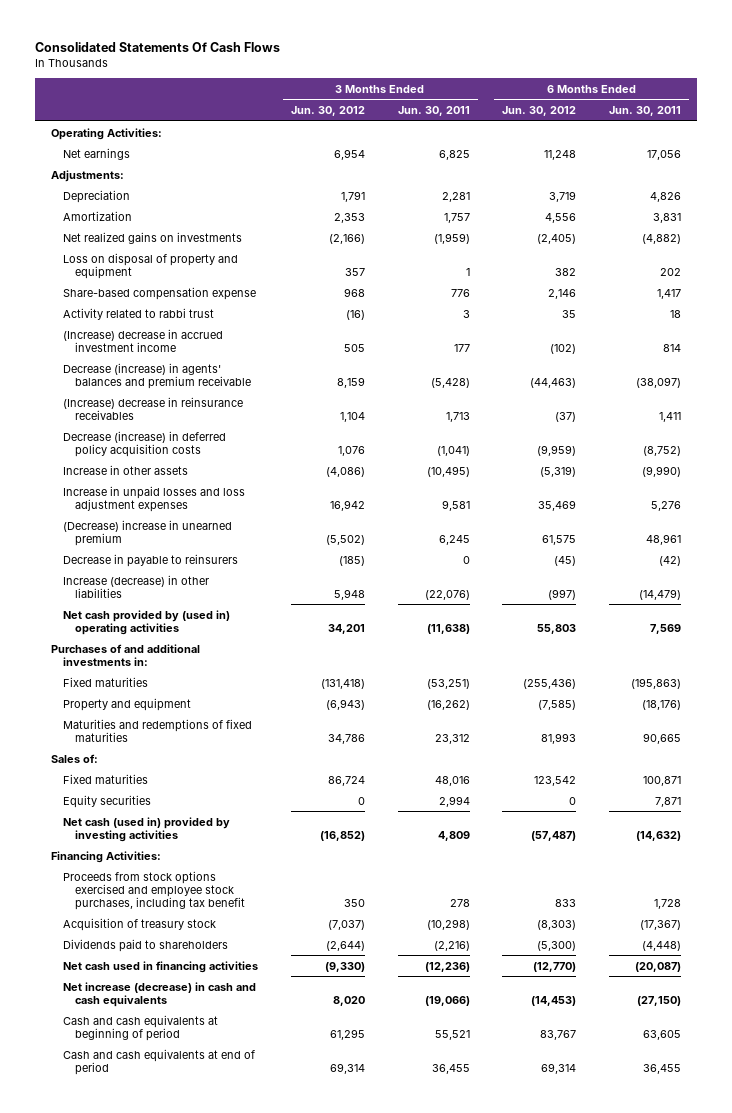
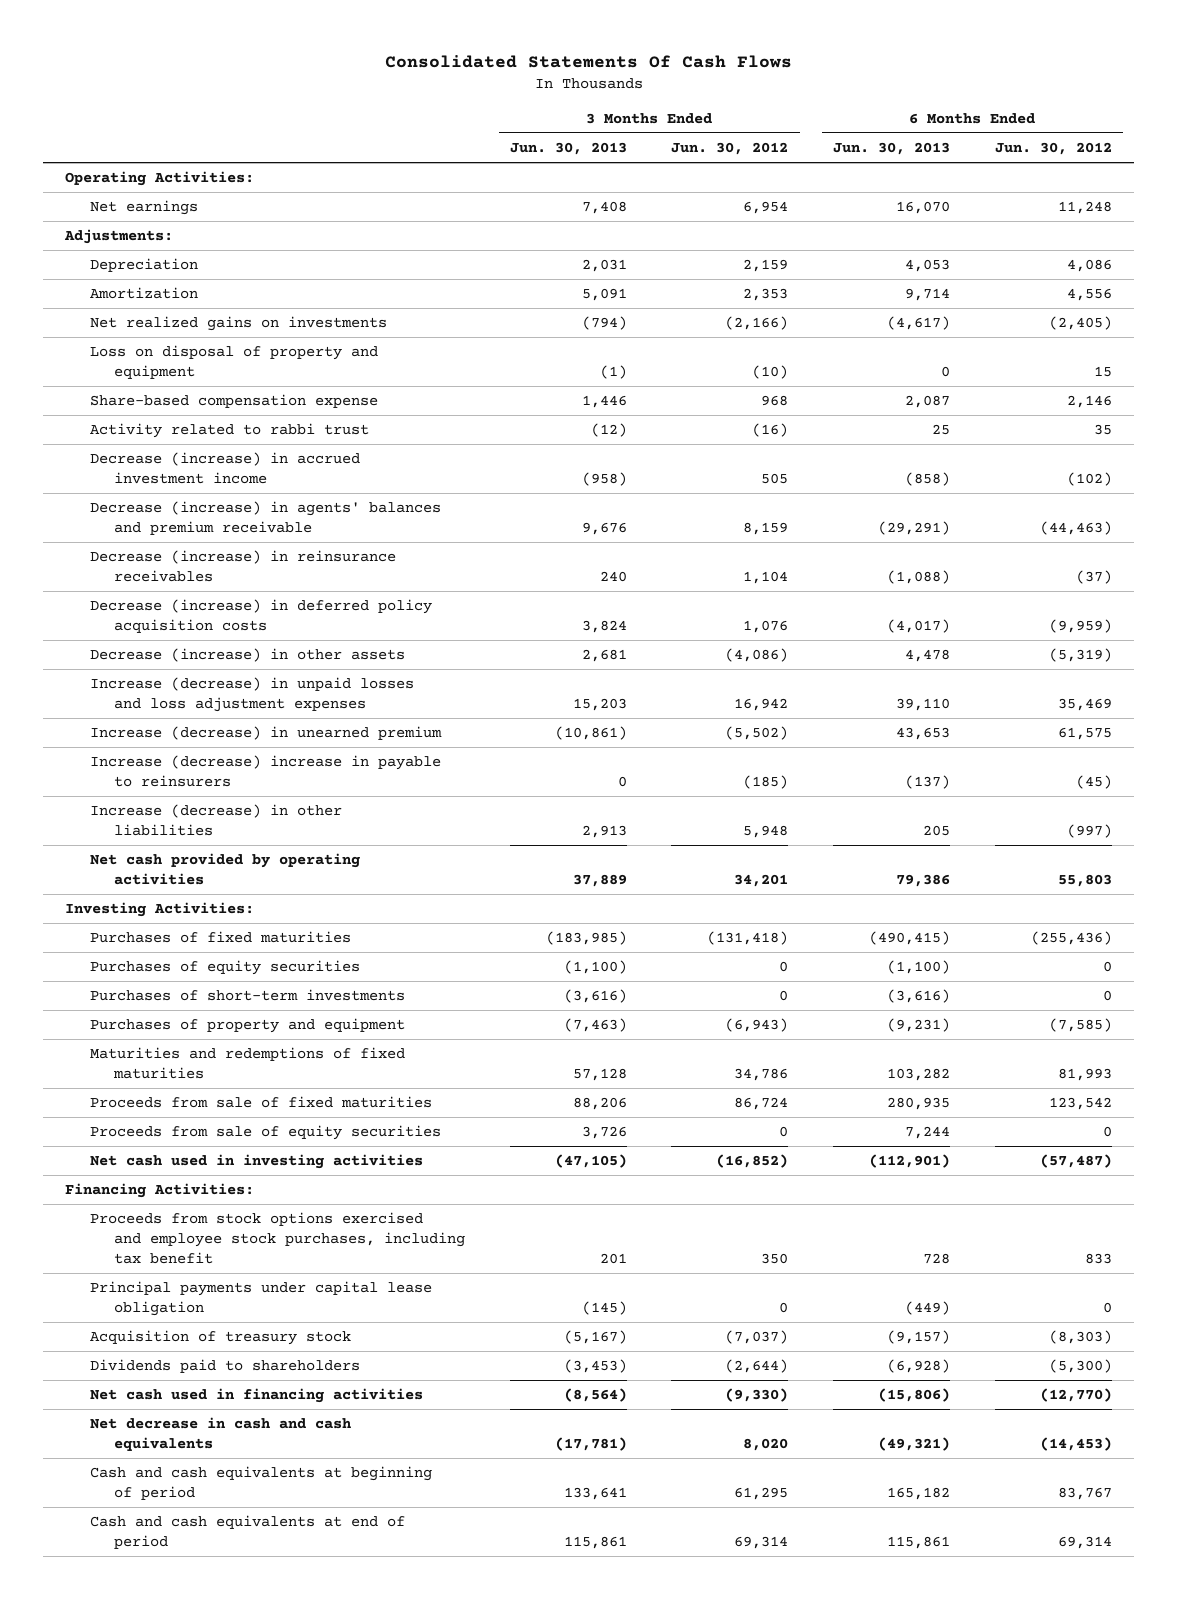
[397,105,470,116] Jun. 30, 2011 -> none
[608,105,681,116] Jun. 30, 2011 -> none
none -> [509,142,627,156] Jun. 30, 2013
none -> [833,142,951,156] Jun. 30, 2013
[341,190,366,202] 1,791 -> [743,259,789,273] 2,159
[549,190,577,202] 3,719 -> [1066,259,1112,273] 4,086
[345,267,366,276] 357 -> [752,364,789,379] (10)
[555,267,577,276] 382 -> [1093,365,1112,377] 15
[63,328,224,352] (Increase) decrease in accrued investment income -> [89,452,360,484] Decrease (increase) in accrued investment income
[63,396,244,420] (Increase) decrease in reinsurance receivables -> [89,550,396,582] Decrease (increase) in reinsurance receivables
[63,464,189,475] Increase in other assets -> [89,648,405,663] Decrease (increase) in other assets
[63,485,246,512] Increase in unpaid losses and loss adjustment expenses -> [89,677,414,712] Increase (decrease) in unpaid losses and loss adjustment expenses
[63,519,233,546] (Decrease) increase in unearned premium -> [89,726,442,741] Increase (decrease) in unearned premium
[63,553,239,567] Decrease in payable to reinsurers -> [89,755,441,787] Increase (decrease) increase in payable to reinsurers
[51,643,201,666] Purchases of and additional investments in: -> none
[63,609,231,635] Net cash provided by (used in) operating activities -> [89,853,360,885] Net cash provided by operating activities
none -> [65,902,255,918] Investing Activities:
[63,676,149,687] Fixed maturities -> [89,931,351,944] Purchases of fixed maturities
none -> [89,960,360,976] Purchases of equity securities
none -> [89,989,405,1002] Purchases of short-term investments
[63,697,192,711] Property and equipment -> [89,1018,405,1034] Purchases of property and equipment
[51,753,99,763] Sales of: -> none
[63,773,149,784] Fixed maturities -> [89,1096,432,1109] Proceeds from sale of fixed maturities
[63,794,152,808] Equity securities -> [89,1125,441,1141] Proceeds from sale of equity securities
[63,816,231,842] Net cash (used in) provided by investing activities -> [89,1154,423,1170] Net cash used in investing activities
none -> [89,1281,432,1316] Principal payments under capital lease obligation
[63,981,257,1007] Net increase (decrease) in cash and cash equivalents -> [89,1417,351,1451] Net decrease in cash and cash equivalents

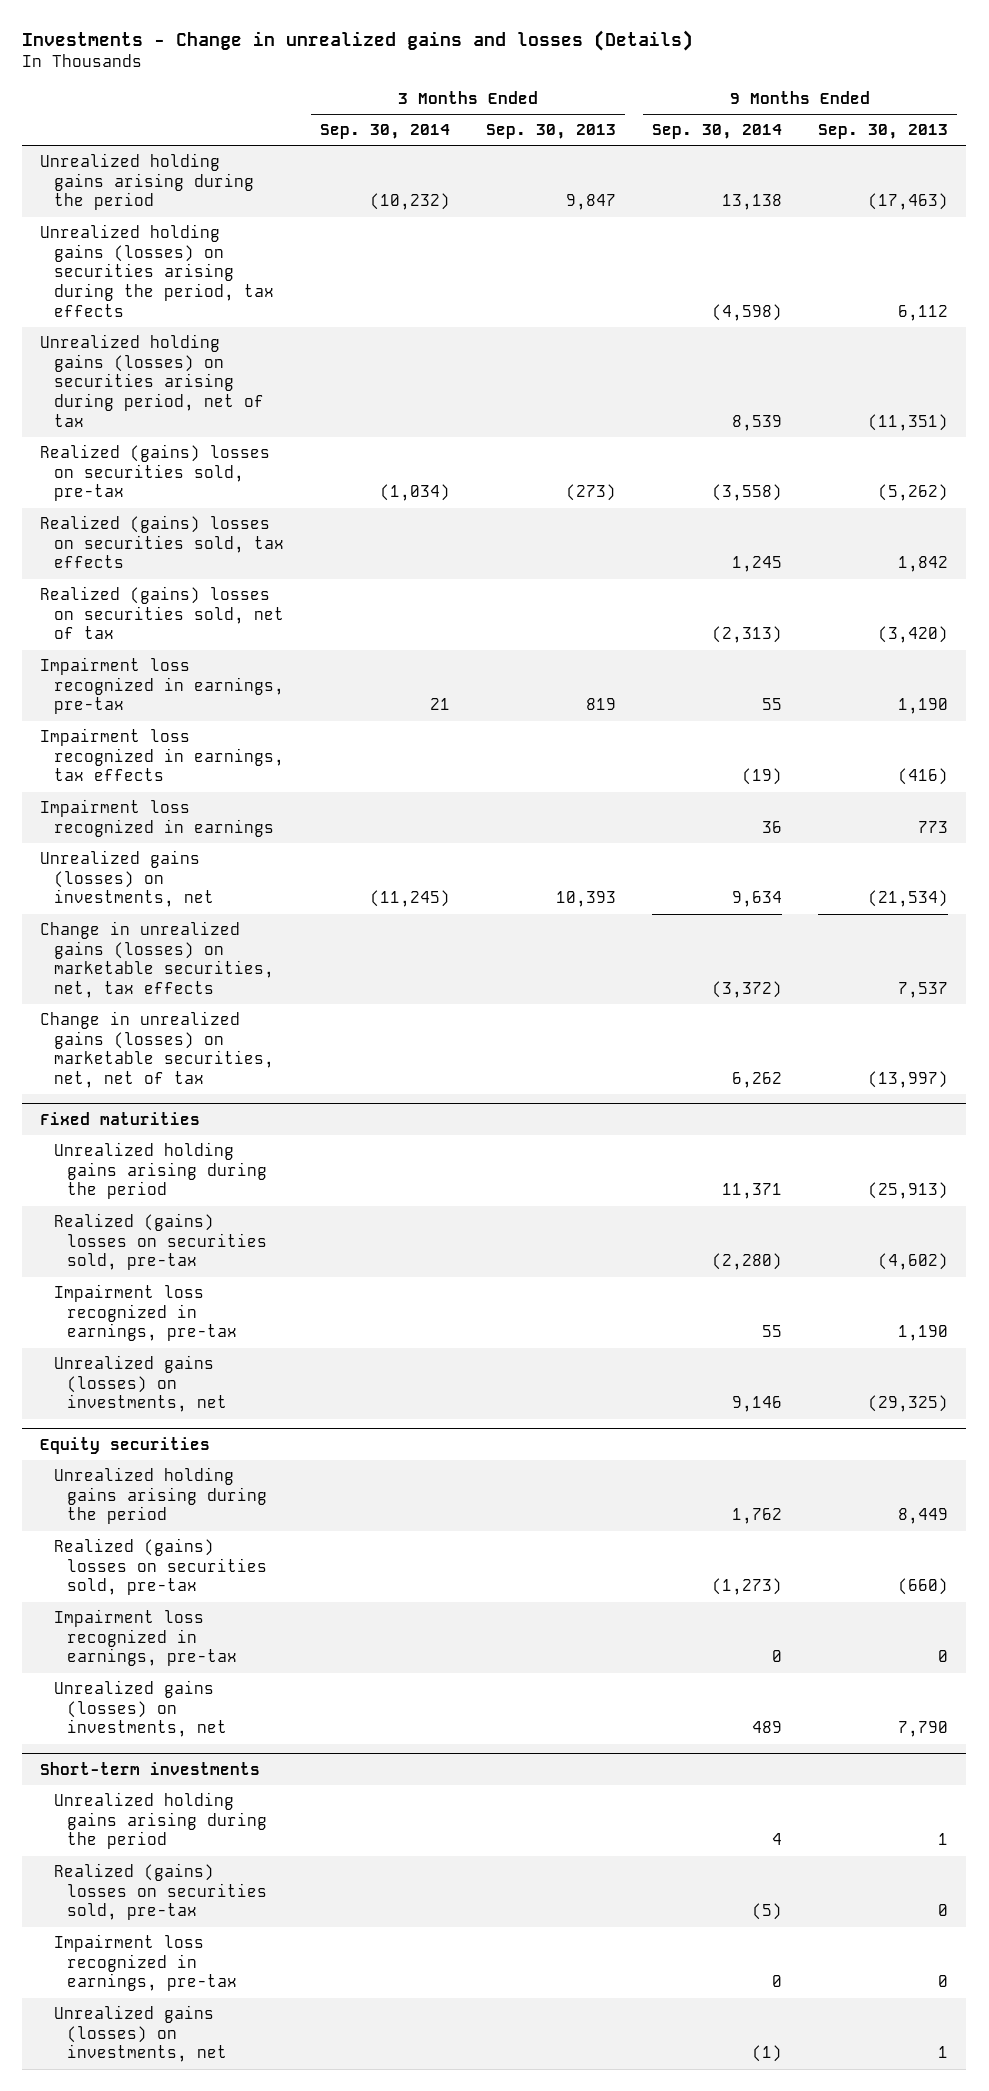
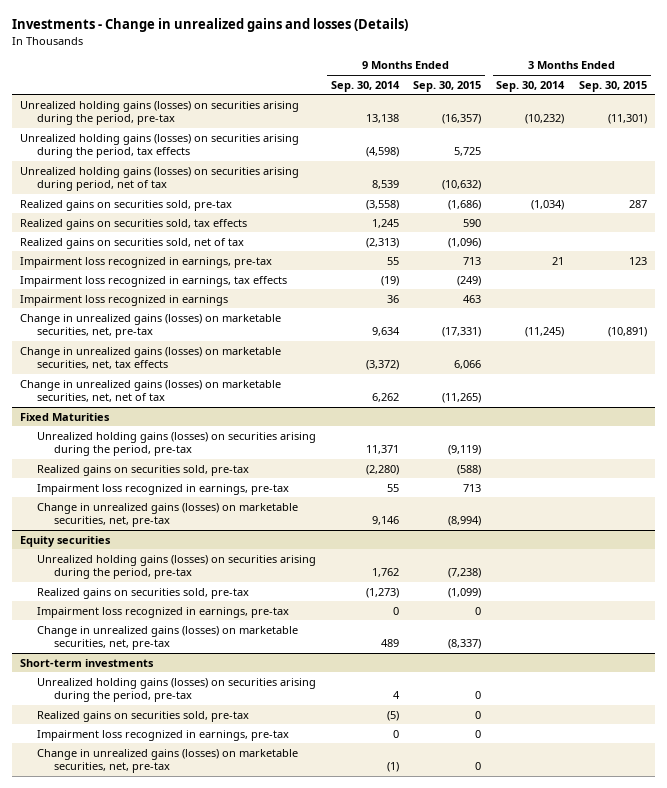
[485,124,616,140] Sep. 30, 2013 -> none
[818,124,949,140] Sep. 30, 2013 -> none
none -> [413,80,482,92] Sep. 30, 2015
none -> [579,80,648,92] Sep. 30, 2015
[40,153,254,211] Unrealized holding gains arising during the period -> [19,100,299,126] Unrealized holding gains (losses) on securities arising during the period, pre-tax
[40,444,271,502] Realized (gains) losses on securities sold, pre-tax -> [19,199,232,211] Realized gains on securities sold, pre-tax
[40,515,284,569] Realized (gains) losses on securities sold, tax effects -> [19,218,247,230] Realized gains on securities sold, tax effects
[40,586,284,640] Realized (gains) losses on securities sold, net of tax -> [19,237,244,249] Realized gains on securities sold, net of tax
[40,850,214,908] Unrealized gains (losses) on investments, net -> [19,313,281,339] Change in unrealized gains (losses) on marketable securities, net, pre-tax
[40,1111,201,1125] Fixed maturities -> [19,412,110,421] Fixed Maturities
[53,1142,267,1200] Unrealized holding gains arising during the period -> [36,431,316,457] Unrealized holding gains (losses) on securities arising during the period, pre-tax
[53,1213,267,1271] Realized (gains) losses on securities sold, pre-tax -> [36,464,249,476] Realized gains on securities sold, pre-tax
[53,1355,227,1413] Unrealized gains (losses) on investments, net -> [36,502,298,528] Change in unrealized gains (losses) on marketable securities, net, pre-tax
[53,1467,267,1525] Unrealized holding gains arising during the period -> [36,554,316,580] Unrealized holding gains (losses) on securities arising during the period, pre-tax
[53,1538,267,1596] Realized (gains) losses on securities sold, pre-tax -> [36,587,249,599] Realized gains on securities sold, pre-tax
[53,1680,227,1738] Unrealized gains (losses) on investments, net -> [36,625,298,651] Change in unrealized gains (losses) on marketable securities, net, pre-tax
[53,1792,267,1850] Unrealized holding gains arising during the period -> [36,677,316,703] Unrealized holding gains (losses) on securities arising during the period, pre-tax
[53,1863,267,1921] Realized (gains) losses on securities sold, pre-tax -> [36,710,249,722] Realized gains on securities sold, pre-tax
[53,2005,227,2063] Unrealized gains (losses) on investments, net -> [36,748,298,774] Change in unrealized gains (losses) on marketable securities, net, pre-tax

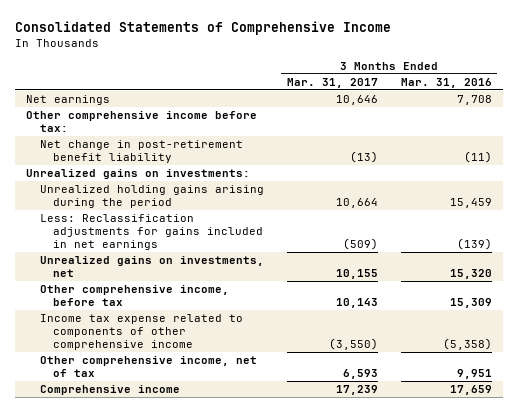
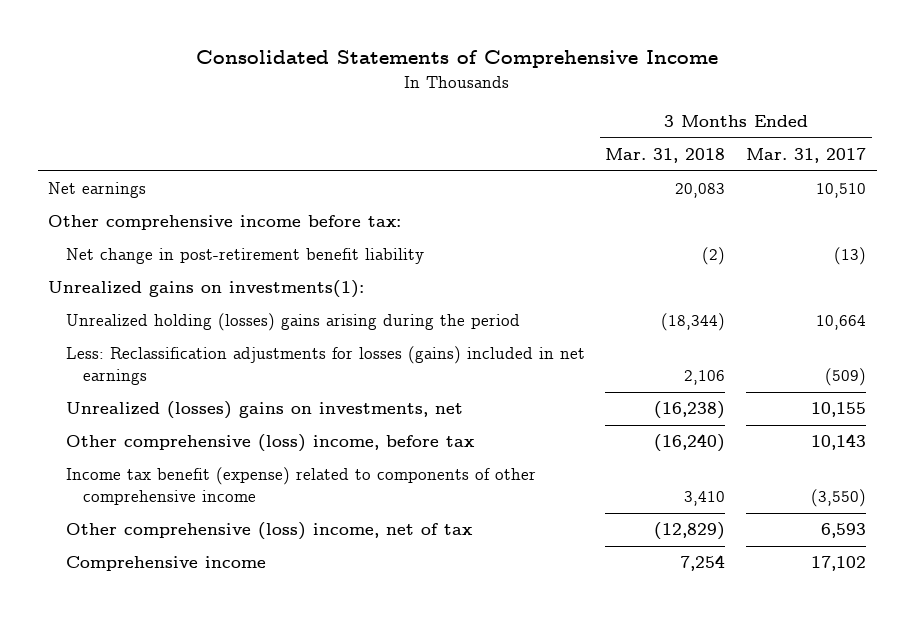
[400,77,492,88] Mar. 31, 2016 -> none
none -> [605,148,726,164] Mar. 31, 2018
[335,95,378,106] 10,646 -> [816,183,867,199] 10,510
[26,169,251,180] Unrealized gains on investments: -> [48,280,365,299] Unrealized gains on investments(1):
[39,185,264,209] Unrealized holding gains arising during the period -> [65,313,520,332] Unrealized holding (losses) gains arising during the period
[39,214,263,251] Less: Reclassification adjustments for gains included in net earnings -> [65,346,585,386] Less: Reclassification adjustments for losses (gains) included in net earnings
[39,256,264,278] Unrealized gains on investments, net -> [65,401,463,420] Unrealized (losses) gains on investments, net
[39,285,229,307] Other comprehensive income, before tax -> [65,434,475,453] Other comprehensive (loss) income, before tax
[39,314,243,351] Income tax expense related to components of other comprehensive income -> [65,467,536,506] Income tax benefit (expense) related to components of other comprehensive income
[39,356,257,378] Other comprehensive income, net of tax -> [65,522,473,541] Other comprehensive (loss) income, net of tax
[335,385,378,396] 17,239 -> [811,556,867,572] 17,102

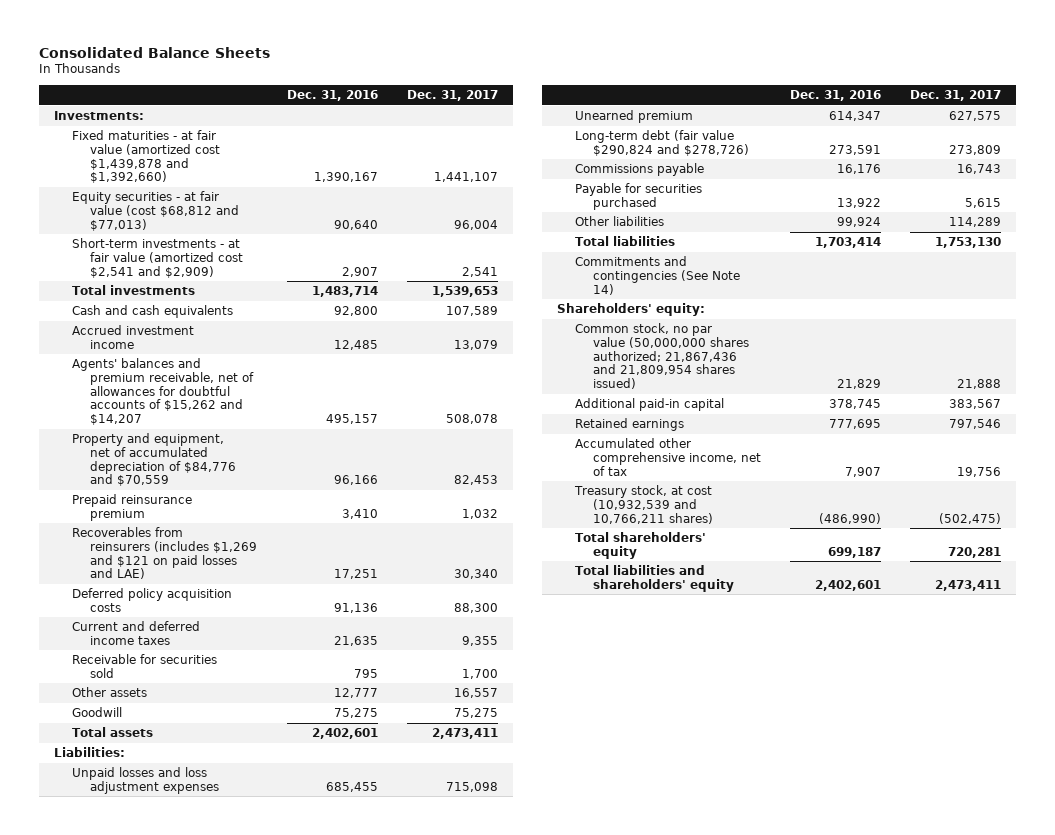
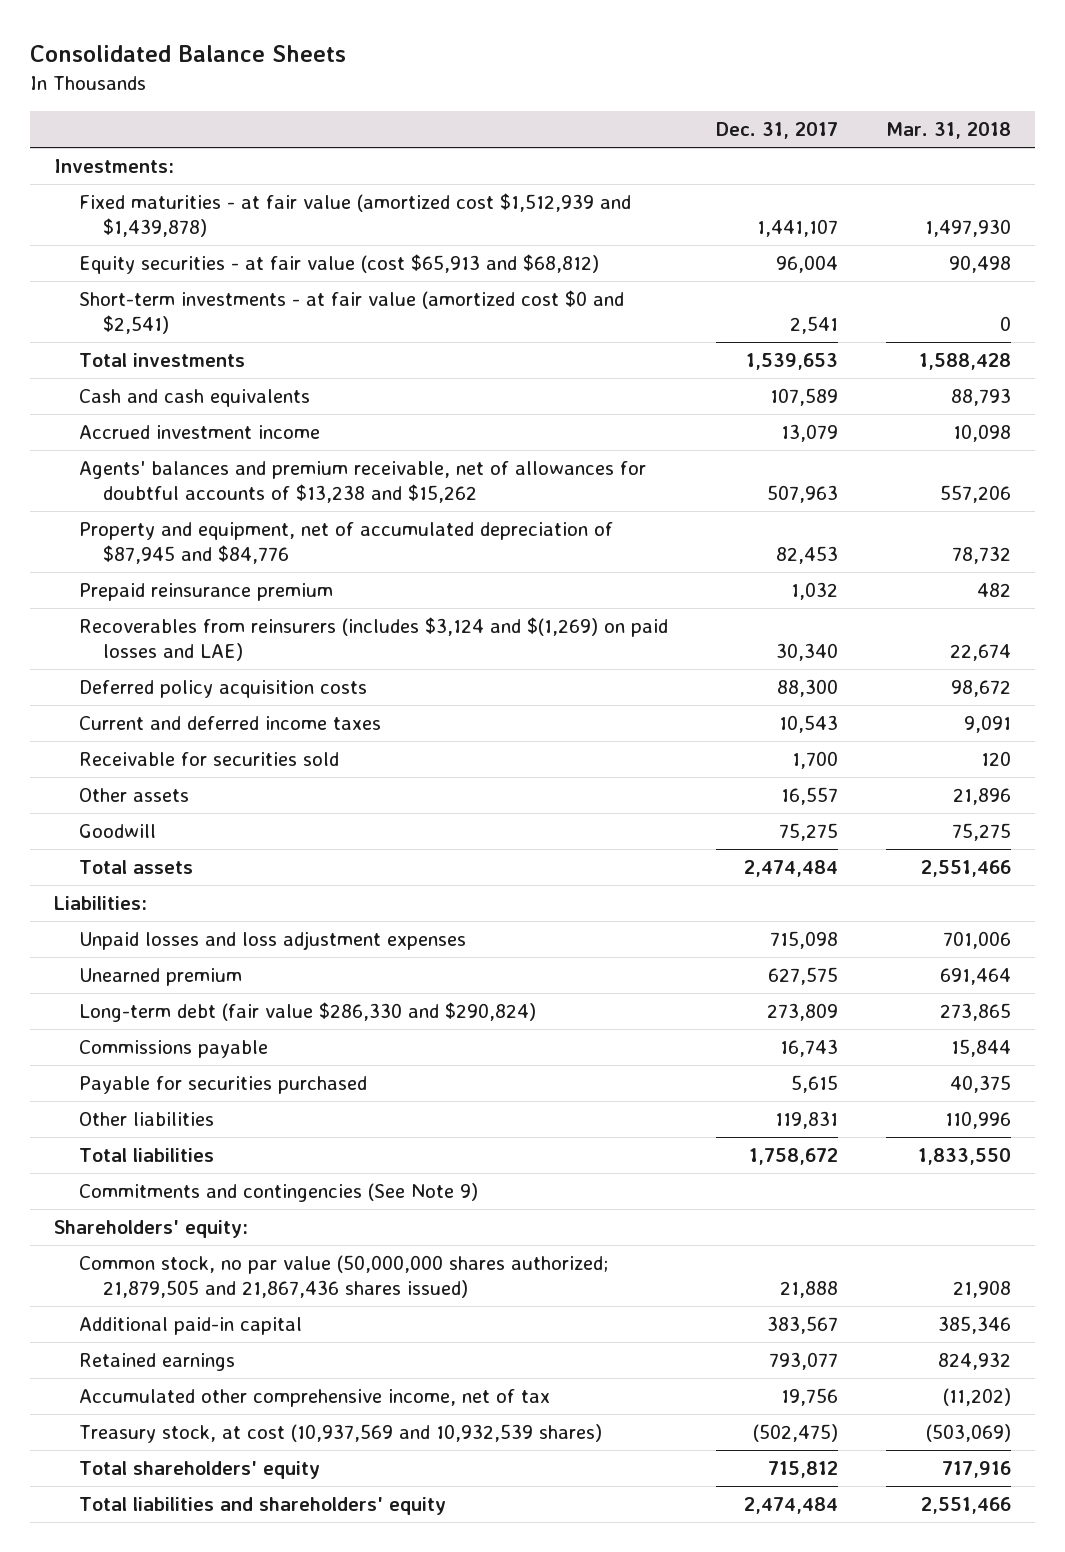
[286,90,378,102] Dec. 31, 2016 -> none
none -> [886,121,1012,139] Mar. 31, 2018
[71,130,220,184] Fixed maturities - at fair value (amortized cost $1,439,878 and $1,392,660) -> [78,193,631,237] Fixed maturities - at fair value (amortized cost $1,512,939 and $1,439,878)
[71,191,239,231] Equity securities - at fair value (cost $68,812 and $77,013) -> [78,254,599,275] Equity securities - at fair value (cost $65,913 and $68,812)
[71,238,243,278] Short-term investments - at fair value (amortized cost $2,541 and $2,909) -> [78,290,624,334] Short-term investments - at fair value (amortized cost $0 and $2,541)
[71,358,254,426] Agents' balances and premium receivable, net of allowances for doubtful accounts of $15,262 and $14,207 -> [78,461,646,503] Agents' balances and premium receivable, net of allowances for doubtful accounts of $13,238 and $15,262
[446,414,499,425] 508,078 -> [766,484,838,503] 507,963
[71,433,236,487] Property and equipment, net of accumulated depreciation of $84,776 and $70,559 -> [78,522,613,564] Property and equipment, net of accumulated depreciation of $87,945 and $84,776
[71,527,257,580] Recoverables from reinsurers (includes $1,269 and $121 on paid losses and LAE) -> [78,617,668,661] Recoverables from reinsurers (includes $3,124 and $(1,269) on paid losses and LAE)
[462,635,499,646] 9,355 -> [778,715,838,734] 10,543
[432,728,499,740] 2,473,411 -> [743,860,838,878] 2,474,484
[574,130,749,156] Long-term debt (fair value $290,824 and $278,726) -> [78,1002,536,1023] Long-term debt (fair value $286,330 and $290,824)
[949,217,1002,228] 114,289 -> [774,1111,838,1130] 119,831
[935,237,1002,249] 1,753,130 -> [748,1148,838,1166] 1,758,672
[574,256,740,295] Commitments and contingencies (See Note 14) -> [78,1183,478,1203] Commitments and contingencies (See Note 9)
[574,323,749,390] Common stock, no par value (50,000,000 shares authorized; 21,867,436 and 21,809,954 shares issued) -> [78,1255,608,1298] Common stock, no par value (50,000,000 shares authorized; 21,879,505 and 21,867,436 shares issued)
[949,419,1002,430] 797,546 -> [768,1352,838,1371] 793,077
[573,485,713,524] Treasury stock, at cost (10,932,539 and 10,766,211 shares) -> [78,1424,602,1444] Treasury stock, at cost (10,937,569 and 10,932,539 shares)
[948,546,1002,558] 720,281 -> [767,1461,838,1479] 715,812
[935,579,1002,591] 2,473,411 -> [743,1497,838,1515] 2,474,484

